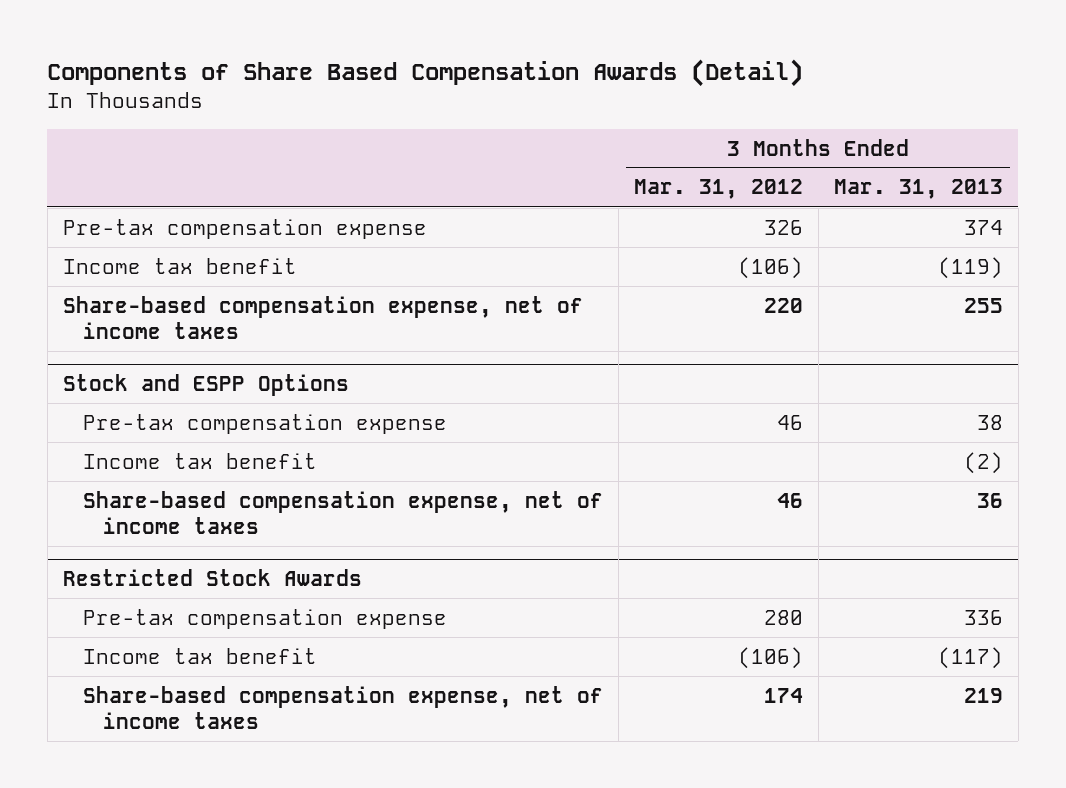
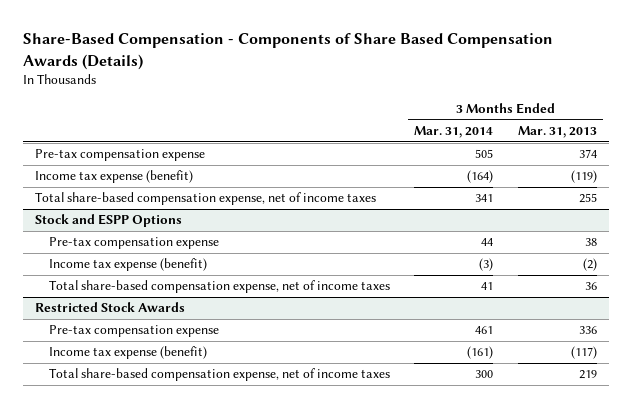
[47,58,804,87] Components of Share Based Compensation Awards (Detail) -> [23,33,554,70] Share-Based Compensation - Components of Share Based Compensation Awards (Details)
[633,179,803,200] Mar. 31, 2012 -> none
none -> [414,126,494,139] Mar. 31, 2014
[62,257,297,274] Income tax benefit -> [35,170,194,184] Income tax expense (benefit)
[62,295,583,339] Share-based compensation expense, net of income taxes -> [35,192,377,206] Total share-based compensation expense, net of income taxes
[82,452,317,469] Income tax benefit -> [48,258,207,272] Income tax expense (benefit)
[82,490,603,534] Share-based compensation expense, net of income taxes -> [48,280,390,294] Total share-based compensation expense, net of income taxes
[82,647,317,664] Income tax benefit -> [48,346,207,360] Income tax expense (benefit)
[82,685,603,729] Share-based compensation expense, net of income taxes -> [48,368,390,382] Total share-based compensation expense, net of income taxes

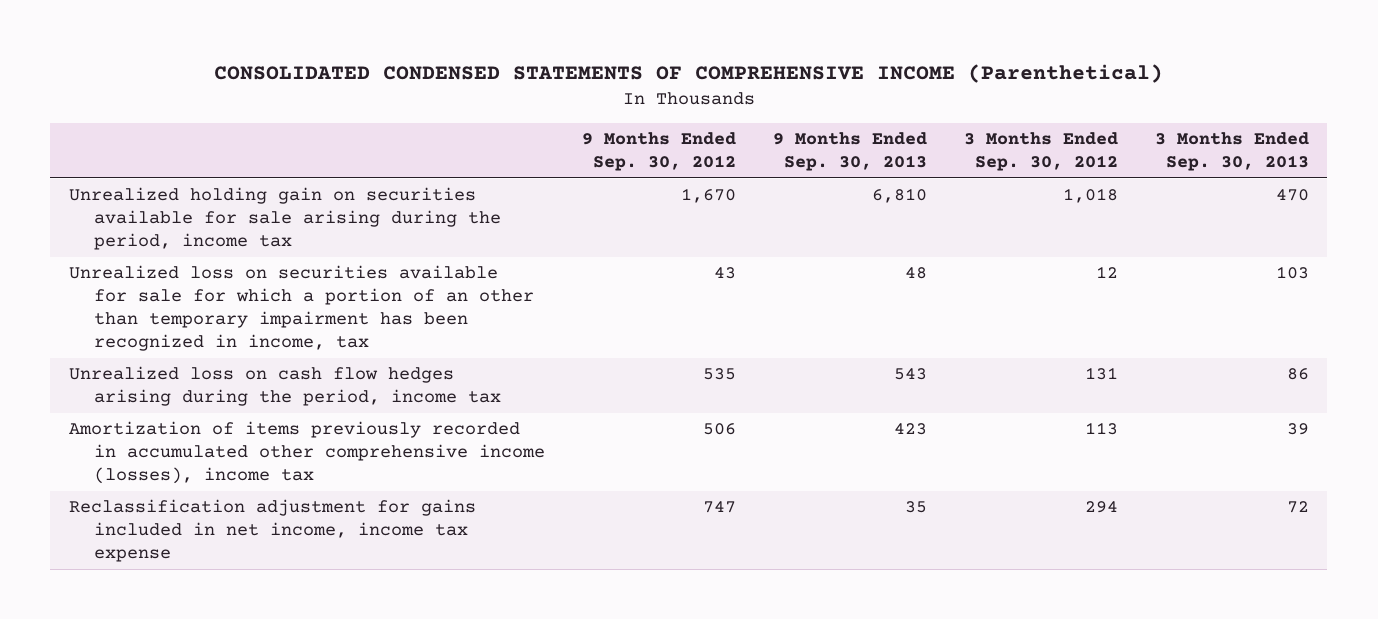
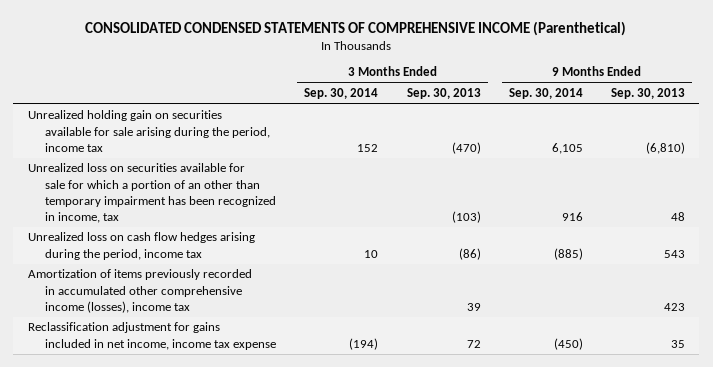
[582,131,737,171] 9 Months Ended Sep. 30, 2012 -> none
[964,131,1119,171] 3 Months Ended Sep. 30, 2012 -> none
none -> [304,88,379,100] Sep. 30, 2014
none -> [508,88,583,100] Sep. 30, 2014
[872,188,928,204] 6,810 -> [646,141,686,154] (6,810)
[1276,189,1310,202] 470 -> [451,141,481,154] (470)
[1276,266,1310,280] 103 -> [451,210,481,223] (103)
[1287,368,1310,381] 86 -> [458,247,481,260] (86)

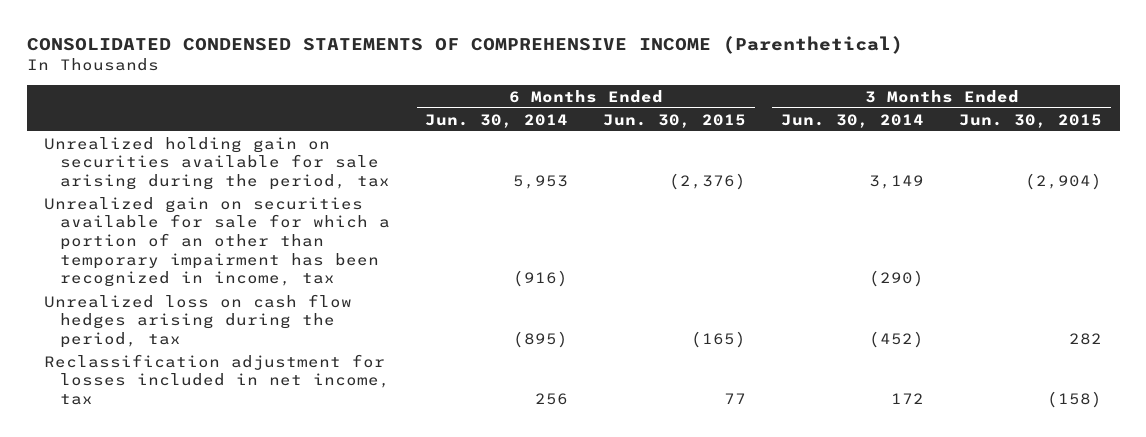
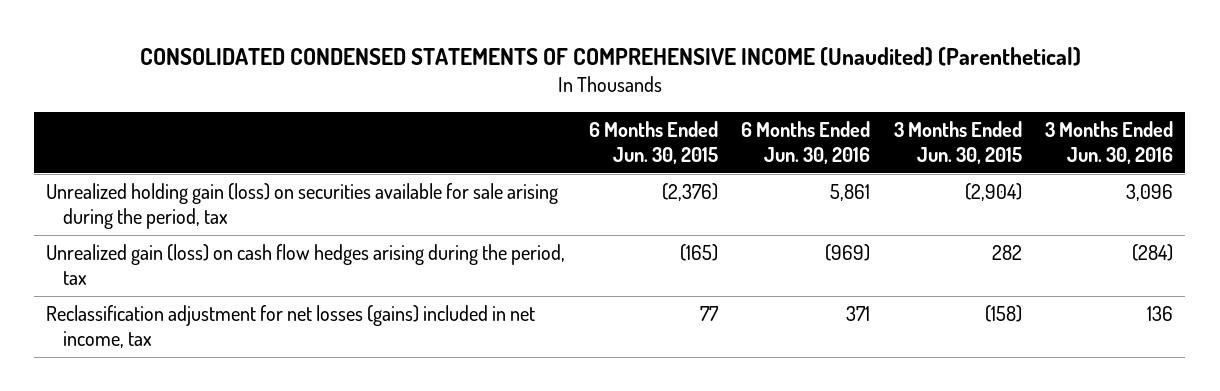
[26,35,903,54] CONSOLIDATED CONDENSED STATEMENTS OF COMPREHENSIVE INCOME (Parenthetical) -> [139,47,1081,67] CONSOLIDATED CONDENSED STATEMENTS OF COMPREHENSIVE INCOME (Unaudited) (Parenthetical)
[425,113,569,128] Jun. 30, 2014 -> none
[781,113,925,128] Jun. 30, 2014 -> none
none -> [741,121,871,164] 6 Months Ended Jun. 30, 2016
none -> [1045,121,1174,164] 3 Months Ended Jun. 30, 2016
[44,196,391,288] Unrealized gain on securities available for sale for which a portion of an other than temporary impairment has been recognized in income, tax -> none
[44,136,391,191] Unrealized holding gain on securities available for sale arising during the period, tax -> [46,183,559,229] Unrealized holding gain (loss) on securities available for sale arising during the period, tax
[44,293,353,349] Unrealized loss on cash flow hedges arising during the period, tax -> [46,244,566,285] Unrealized gain (loss) on cash flow hedges arising during the period, tax
[44,353,391,406] Reclassification adjustment for losses included in net income, tax -> [46,305,536,348] Reclassification adjustment for net losses (gains) included in net income, tax

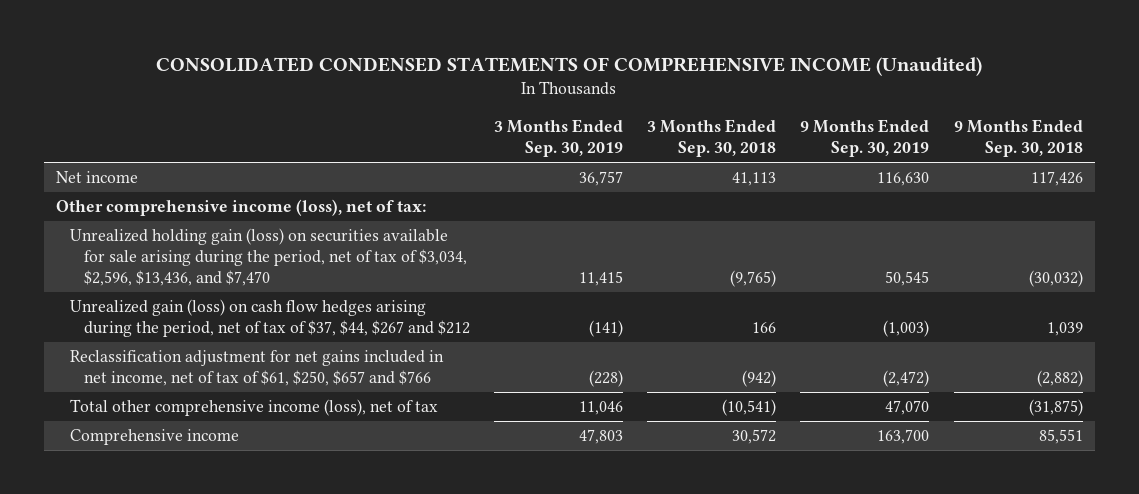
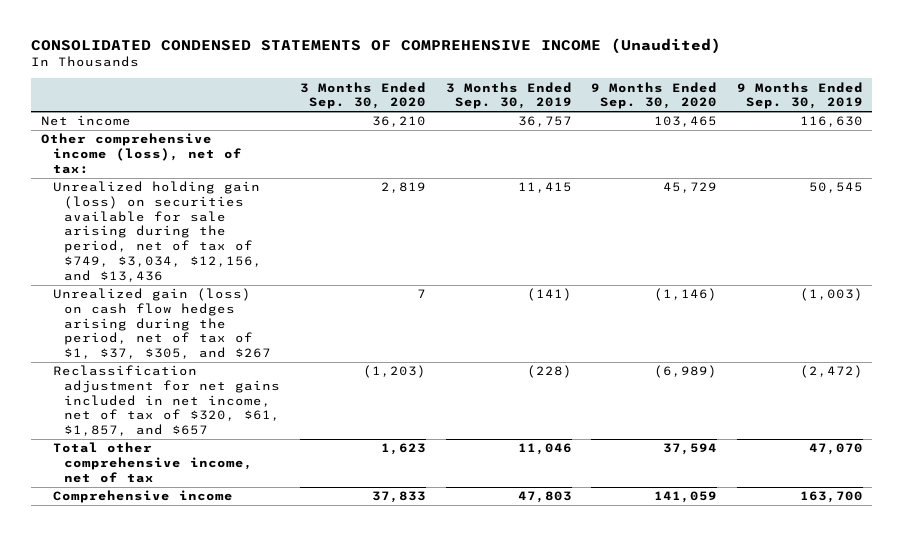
[647,119,777,158] 3 Months Ended Sep. 30, 2018 -> none
[953,119,1083,158] 9 Months Ended Sep. 30, 2018 -> none
none -> [300,81,427,110] 3 Months Ended Sep. 30, 2020
none -> [591,81,718,110] 9 Months Ended Sep. 30, 2020
[69,228,467,287] Unrealized holding gain (loss) on securities available for sale arising during the period, net of tax of $3,034, $2,596, $13,436, and $7,470 -> [52,181,263,282] Unrealized holding gain (loss) on securities available for sale arising during the period, net of tax of $749, $3,034, $12,156, and $13,436
[69,299,470,338] Unrealized gain (loss) on cash flow hedges arising during the period, net of tax of $37, $44, $267 and $212 -> [52,288,272,360] Unrealized gain (loss) on cash flow hedges arising during the period, net of tax of $1, $37, $305, and $267
[69,350,444,387] Reclassification adjustment for net gains included in net income, net of tax of $61, $250, $657 and $766 -> [52,365,281,437] Reclassification adjustment for net gains included in net income, net of tax of $320, $61, $1,857, and $657
[69,399,438,417] Total other comprehensive income (loss), net of tax -> [52,442,254,483] Total other comprehensive income, net of tax

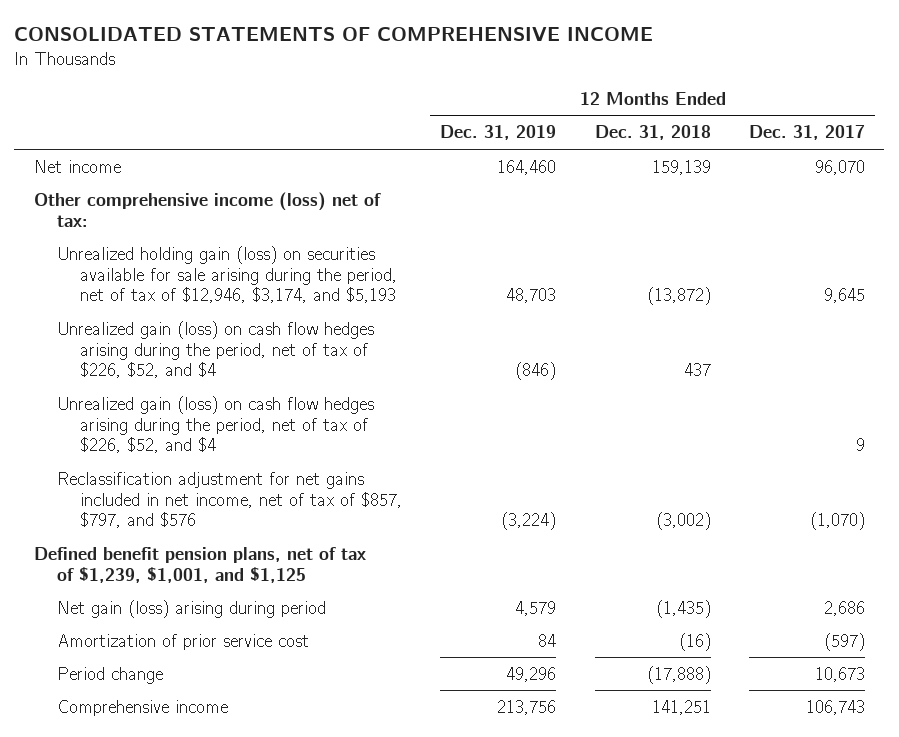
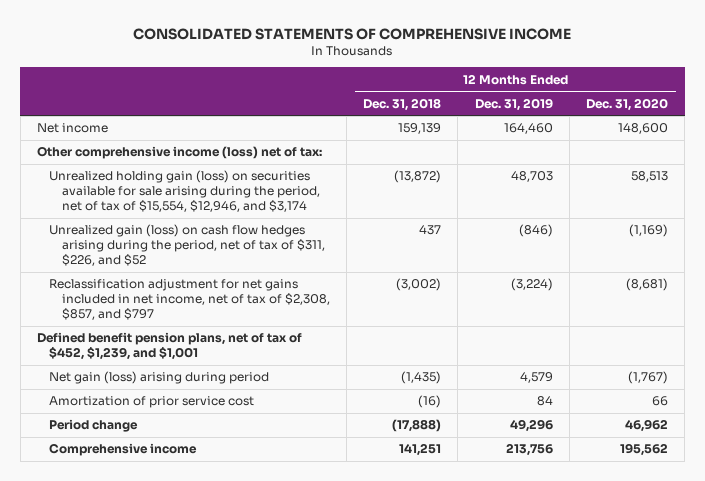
[749,125,866,141] Dec. 31, 2017 -> none
none -> [585,97,668,111] Dec. 31, 2020
[56,395,374,454] Unrealized gain (loss) on cash flow hedges arising during the period, net of tax of $226, $52, and $4 -> none
[56,245,397,304] Unrealized holding gain (loss) on securities available for sale arising during the period, net of tax of $12,946, $3,174, and $5,193 -> [49,170,320,213] Unrealized holding gain (loss) on securities available for sale arising during the period, net of tax of $15,554, $12,946, and $3,174
[56,320,374,379] Unrealized gain (loss) on cash flow hedges arising during the period, net of tax of $226, $52, and $4 -> [49,224,325,267] Unrealized gain (loss) on cash flow hedges arising during the period, net of tax of $311, $226, and $52
[56,471,402,529] Reclassification adjustment for net gains included in net income, net of tax of $857, $797, and $576 -> [49,279,330,321] Reclassification adjustment for net gains included in net income, net of tax of $2,308, $857, and $797
[33,546,366,583] Defined benefit pension plans, net of tax of $1,239, $1,001, and $1,125 -> [36,332,302,361] Defined benefit pension plans, net of tax of $452, $1,239, and $1,001

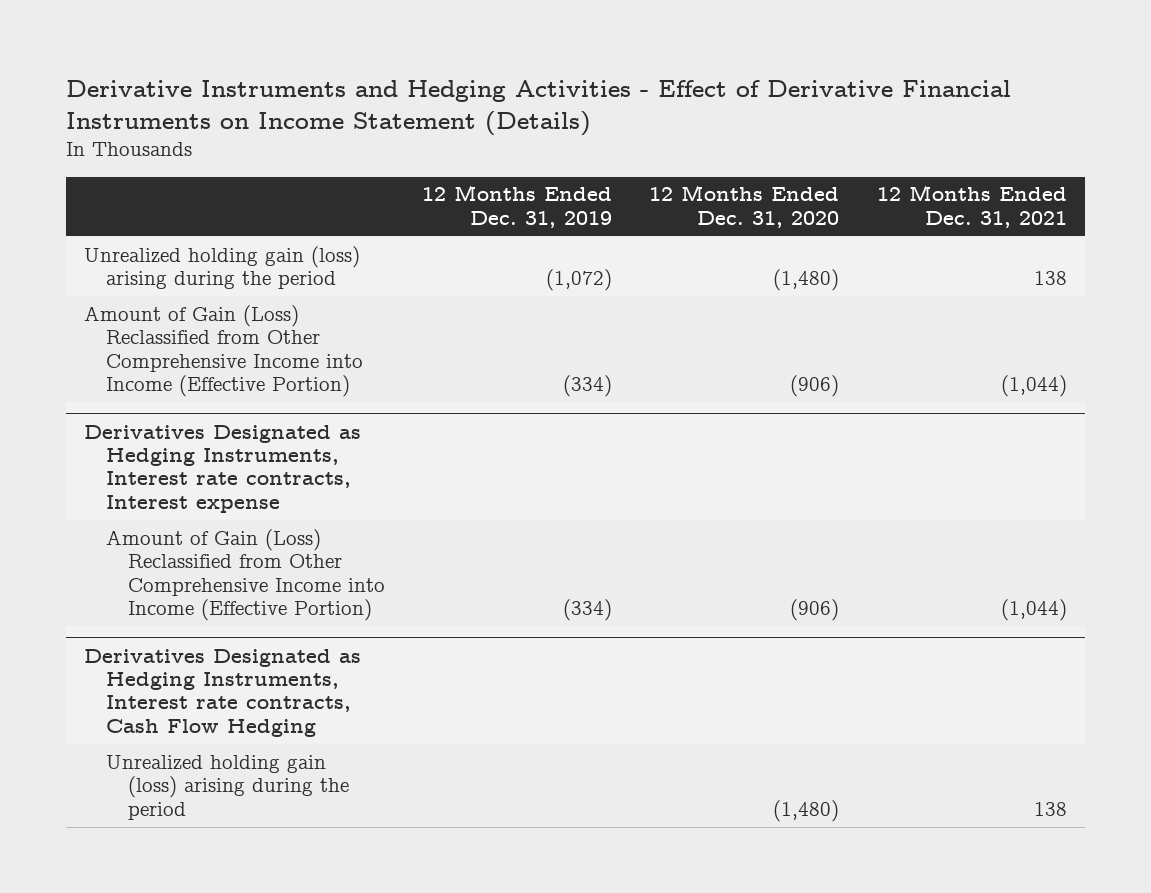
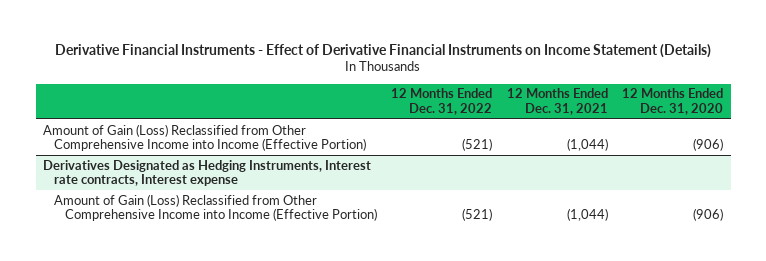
[65,80,1011,136] Derivative Instruments and Hedging Activities - Effect of Derivative Financial Instruments on Income Statement (Details) -> [55,43,712,58] Derivative Financial Instruments - Effect of Derivative Financial Instruments on Income Statement (Details)
[422,185,613,228] 12 Months Ended Dec. 31, 2019 -> none
none -> [391,88,493,115] 12 Months Ended Dec. 31, 2022
[84,245,361,290] Unrealized holding gain (loss) arising during the period -> none
[84,648,362,737] Derivatives Designated as Hedging Instruments, Interest rate contracts, Cash Flow Hedging -> none
[106,754,350,820] Unrealized holding gain (loss) arising during the period -> none

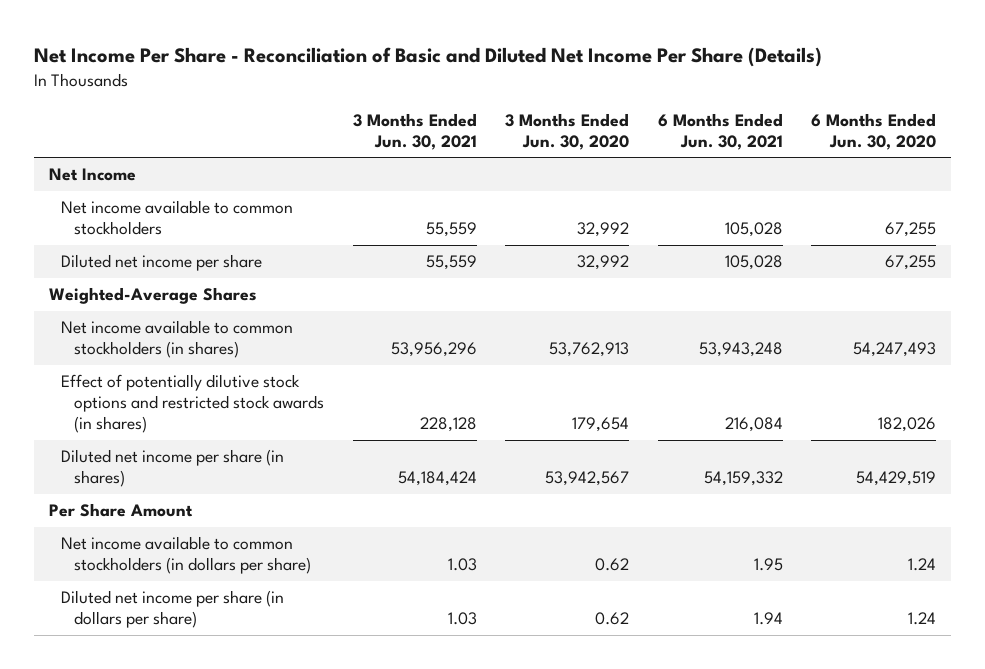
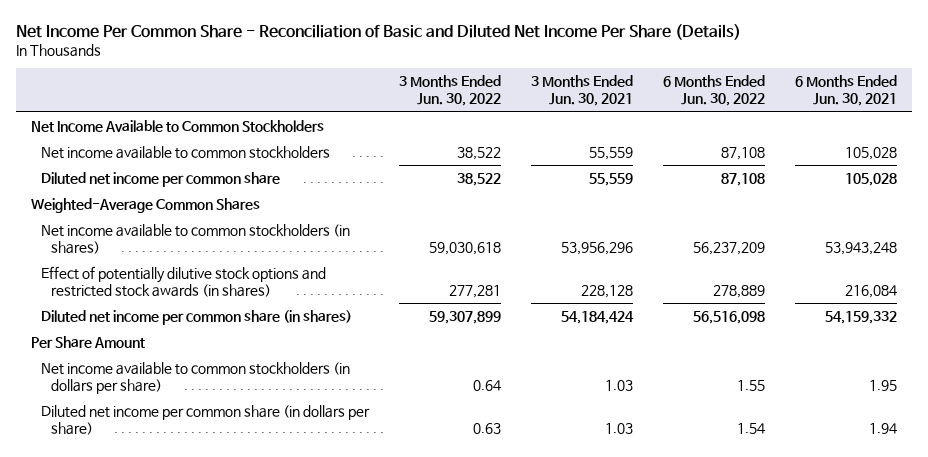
[34,46,823,67] Net Income Per Share - Reconciliation of Basic and Diluted Net Income Per Share (Details) -> [15,23,741,40] Net Income Per Common Share - Reconciliation of Basic and Diluted Net Income Per Share (Details)
[505,112,630,150] 3 Months Ended Jun. 30, 2020 -> none
[811,112,937,150] 6 Months Ended Jun. 30, 2020 -> none
none -> [399,75,502,107] 3 Months Ended Jun. 30, 2022
none -> [662,75,765,107] 6 Months Ended Jun. 30, 2022
[48,168,136,182] Net Income -> [30,120,324,133] Net Income Available to Common Stockholders
[61,254,263,272] Diluted net income per share -> [41,172,281,188] Diluted net income per common share
[48,287,257,305] Weighted-Average Shares -> [30,198,260,214] Weighted-Average Common Shares
[61,449,285,488] Diluted net income per share (in shares) -> [41,310,353,326] Diluted net income per common share (in shares)
[61,590,285,629] Diluted net income per share (in dollars per share) -> [41,405,371,435] Diluted net income per common share (in dollars per share)

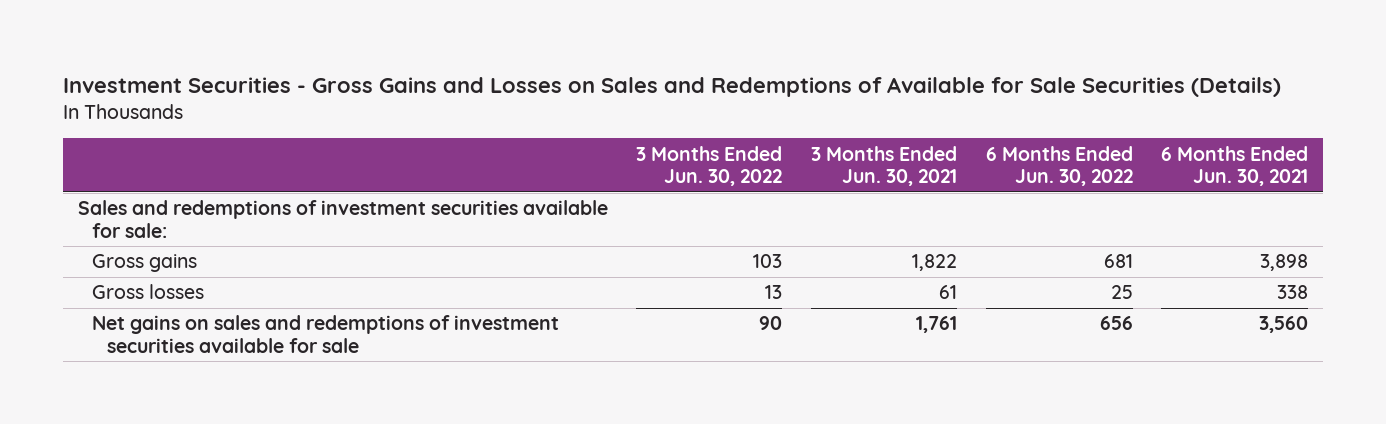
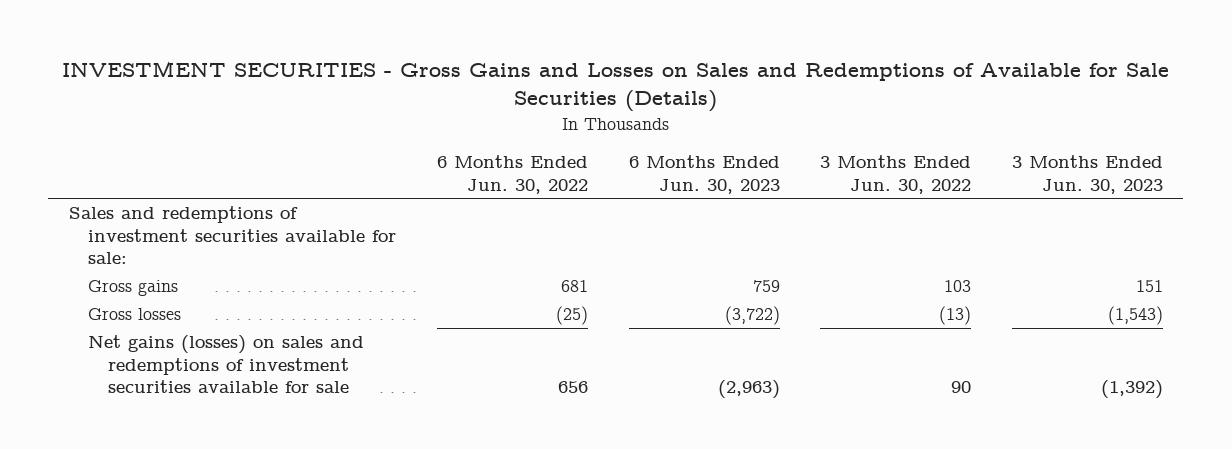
[63,77,1282,98] Investment Securities - Gross Gains and Losses on Sales and Redemptions of Available for Sale Securities (Details) -> [61,60,1169,112] INVESTMENT SECURITIES - Gross Gains and Losses on Sales and Redemptions of Available for Sale Securities (Details)
[810,145,957,187] 3 Months Ended Jun. 30, 2021 -> none
[1161,145,1309,187] 6 Months Ended Jun. 30, 2021 -> none
none -> [628,155,780,194] 6 Months Ended Jun. 30, 2023
none -> [1011,155,1163,194] 3 Months Ended Jun. 30, 2023
[765,285,783,300] 13 -> [939,306,972,326] (13)
[1110,285,1133,300] 25 -> [555,306,588,326] (25)
[92,315,560,353] Net gains on sales and redemptions of investment securities available for sale -> [88,335,365,394] Net gains (losses) on sales and redemptions of investment securities available for sale

